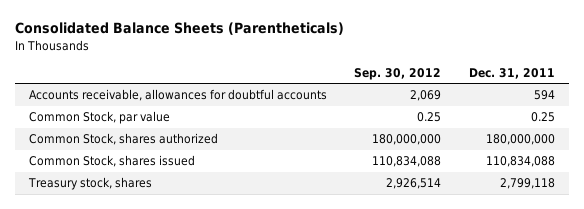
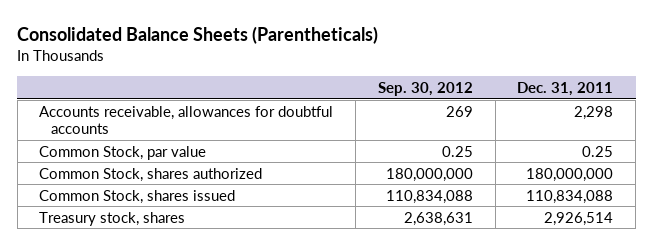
[410,90,442,102] 2,069 -> [445,105,473,117] 269
[534,90,556,101] 594 -> [574,105,614,120] 2,298
[386,178,442,190] 2,926,514 -> [403,211,473,226] 2,638,631
[500,178,556,190] 2,799,118 -> [544,211,614,226] 2,926,514

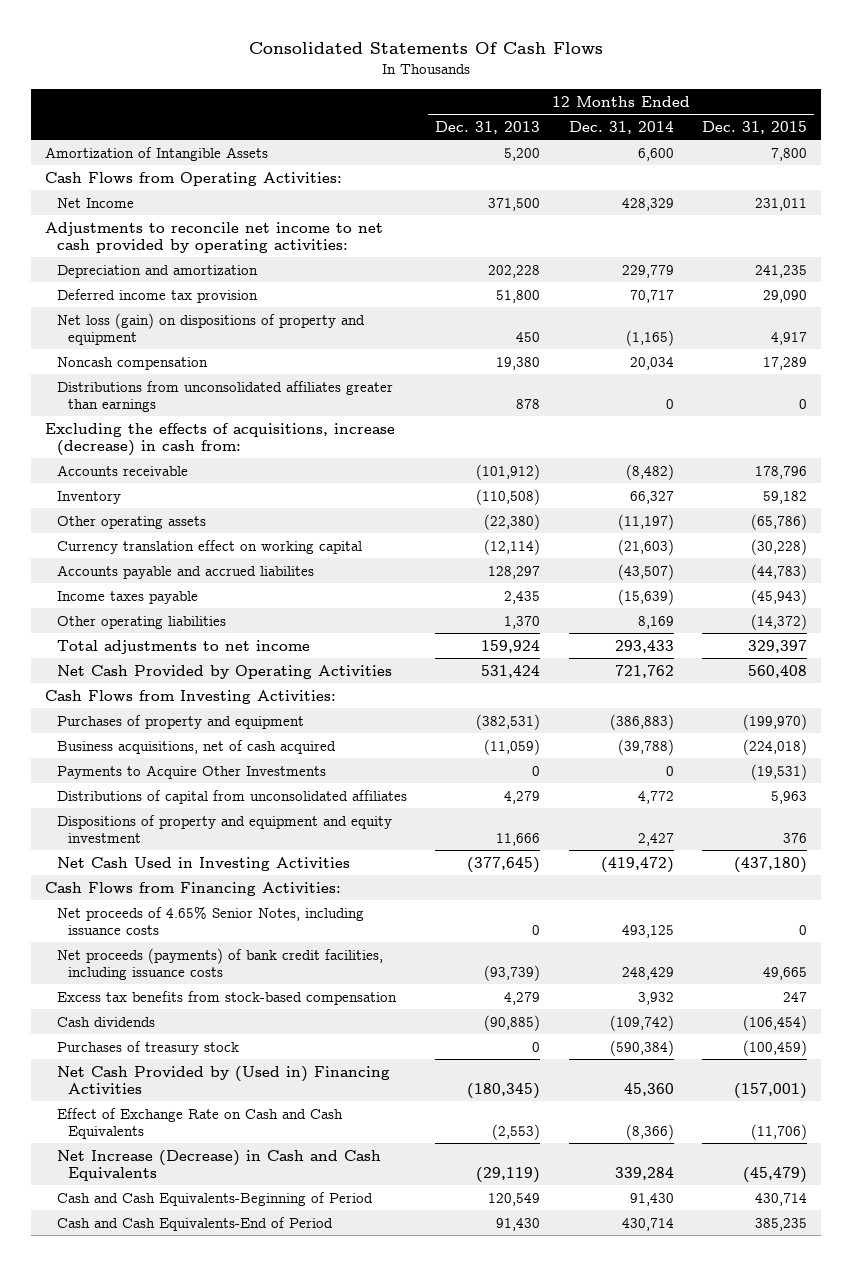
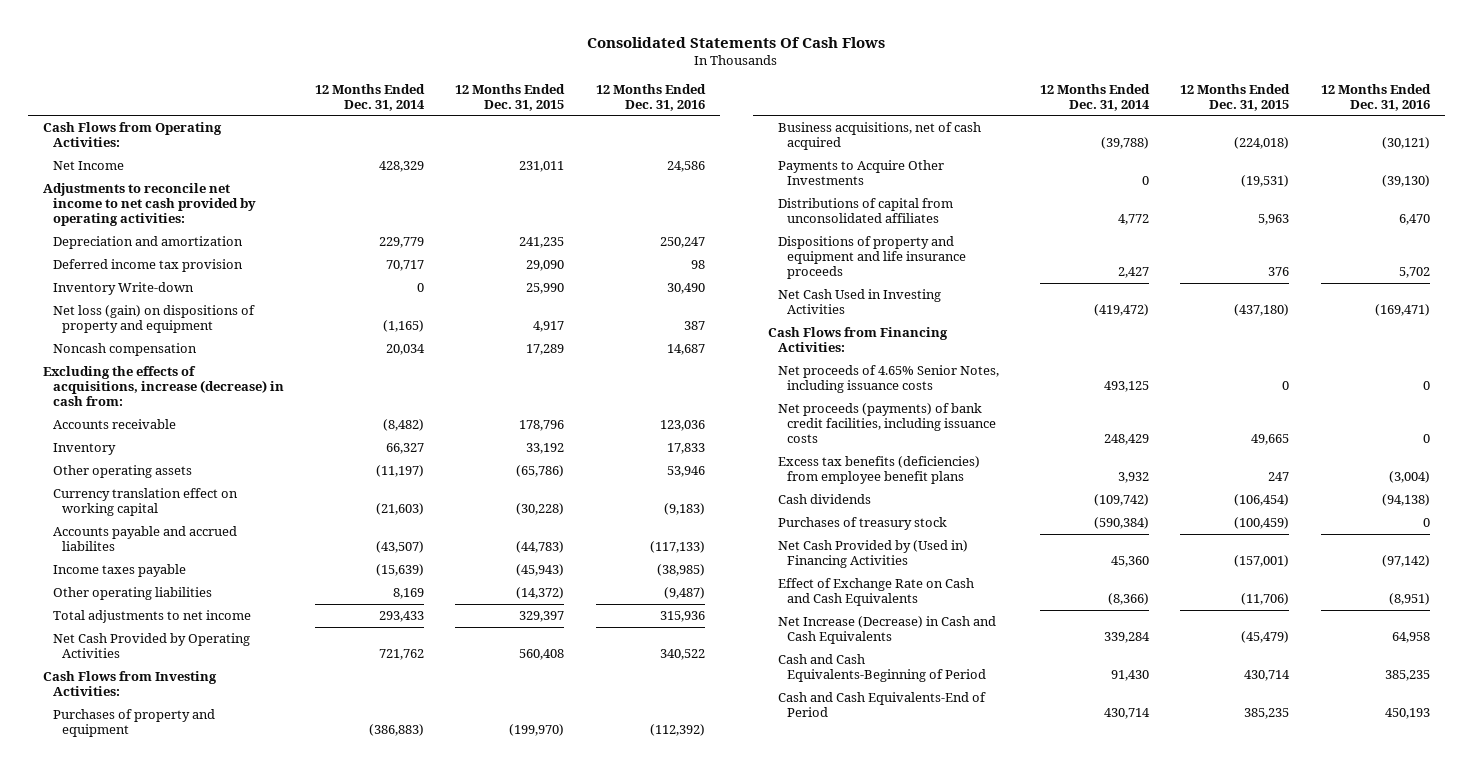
[435,120,541,134] Dec. 31, 2013 -> none
none -> [595,83,706,111] 12 Months Ended Dec. 31, 2016
[45,146,269,161] Amortization of Intangible Assets -> none
none -> [52,281,194,295] Inventory Write-down
[56,380,393,412] Distributions from unconsolidated affiliates greater than earnings -> none
[762,490,807,504] 59,182 -> [526,442,565,454] 33,192
[56,814,392,843] Dispositions of property and equipment and equity investment -> [777,235,967,279] Dispositions of property and equipment and life insurance proceeds
[56,990,397,1005] Excess tax benefits from stock-based compensation -> [777,455,980,484] Excess tax benefits (deficiencies) from employee benefit plans

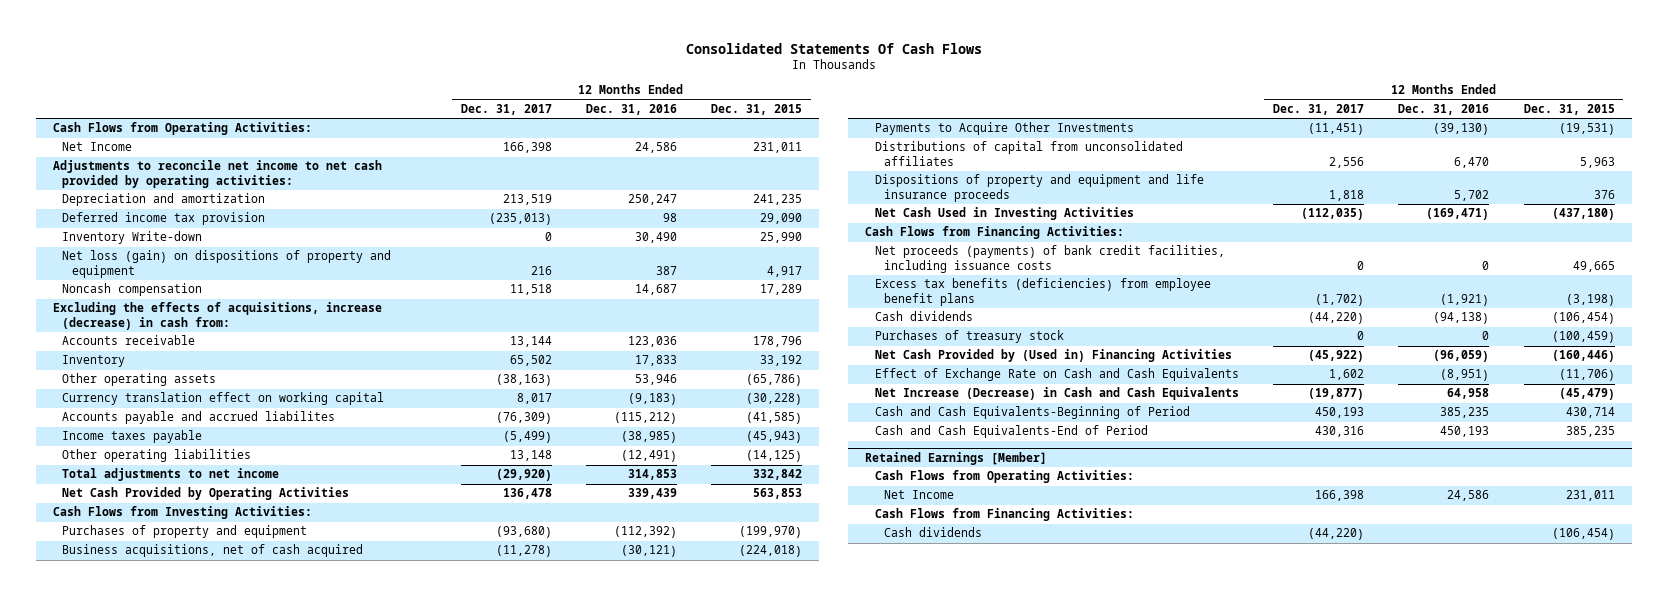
[315,83,426,111] 12 Months Ended Dec. 31, 2014 -> none
none -> [460,104,552,116] Dec. 31, 2017
[516,540,565,553] (44,783) -> [746,412,803,425] (41,585)
[649,540,705,553] (117,133) -> [613,412,677,425] (115,212)
[516,586,565,599] (14,372) -> [746,450,803,463] (14,125)
[663,586,705,599] (9,487) -> [620,450,677,463] (12,491)
[519,610,565,622] 329,397 -> [753,469,803,481] 332,842
[659,610,705,622] 315,936 -> [627,469,677,481] 314,853
[519,648,565,660] 560,408 -> [753,488,803,500] 563,853
[659,648,705,660] 340,522 -> [627,488,677,500] 339,439
[777,364,999,393] Net proceeds of 4.65% Senior Notes, including issuance costs -> none
[1268,471,1290,481] 247 -> [1565,294,1615,307] (3,198)
[1388,470,1430,483] (3,004) -> [1440,294,1490,307] (1,921)
[1234,554,1290,567] (157,001) -> [1551,350,1615,363] (160,446)
[1381,554,1430,567] (97,142) -> [1433,350,1490,363] (96,059)
none -> [865,451,1048,465] Retained Earnings [Member]
none -> [874,470,1134,484] Cash Flows from Operating Activities:
none -> [884,490,955,500] Net Income
none -> [874,508,1134,522] Cash Flows from Financing Activities:
none -> [884,527,983,538] Cash dividends

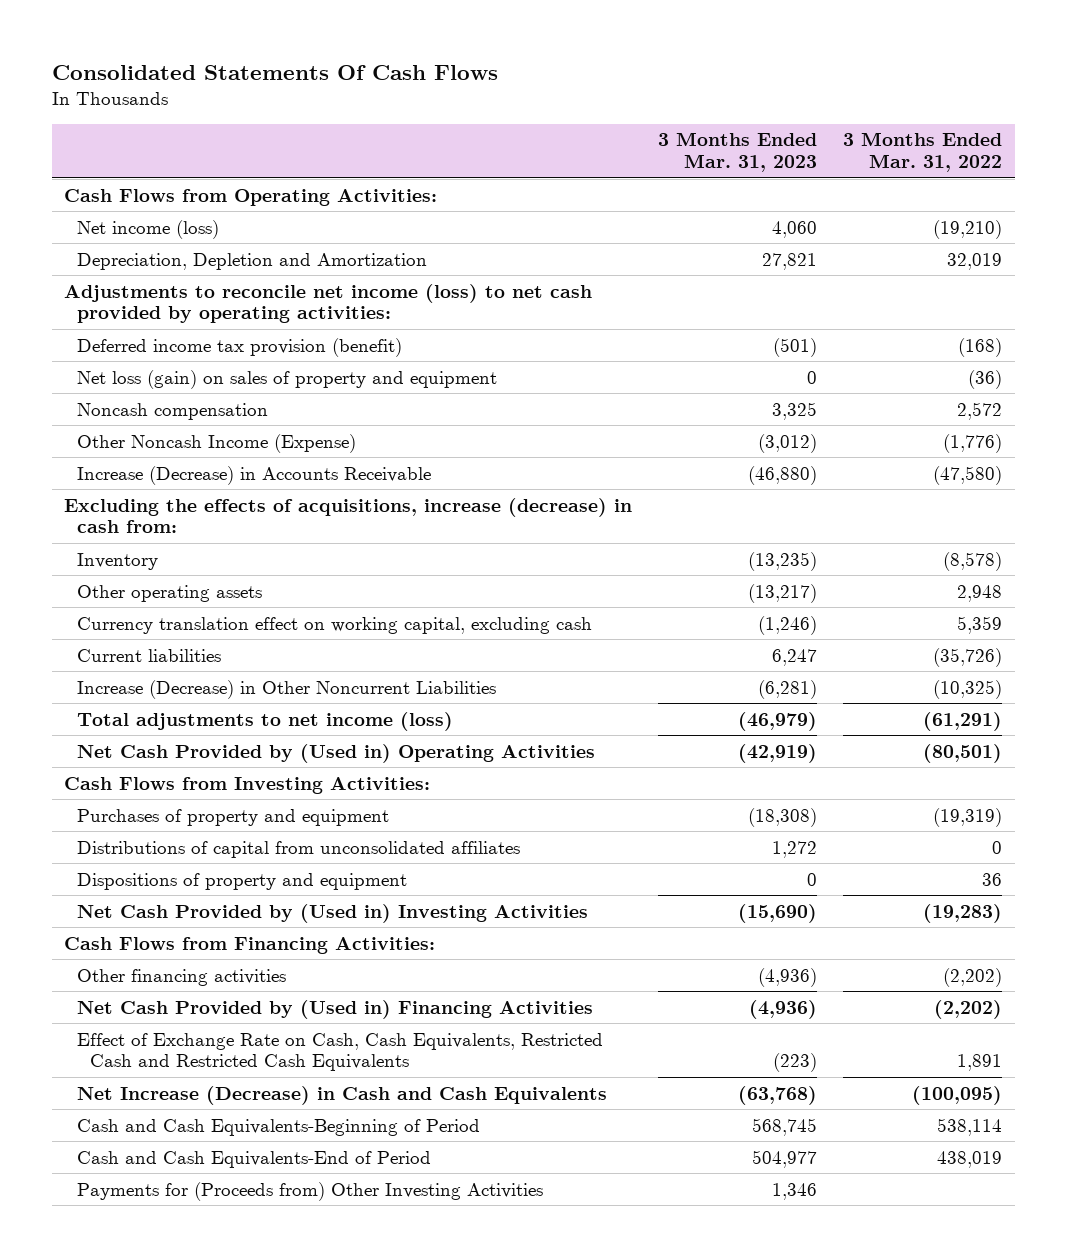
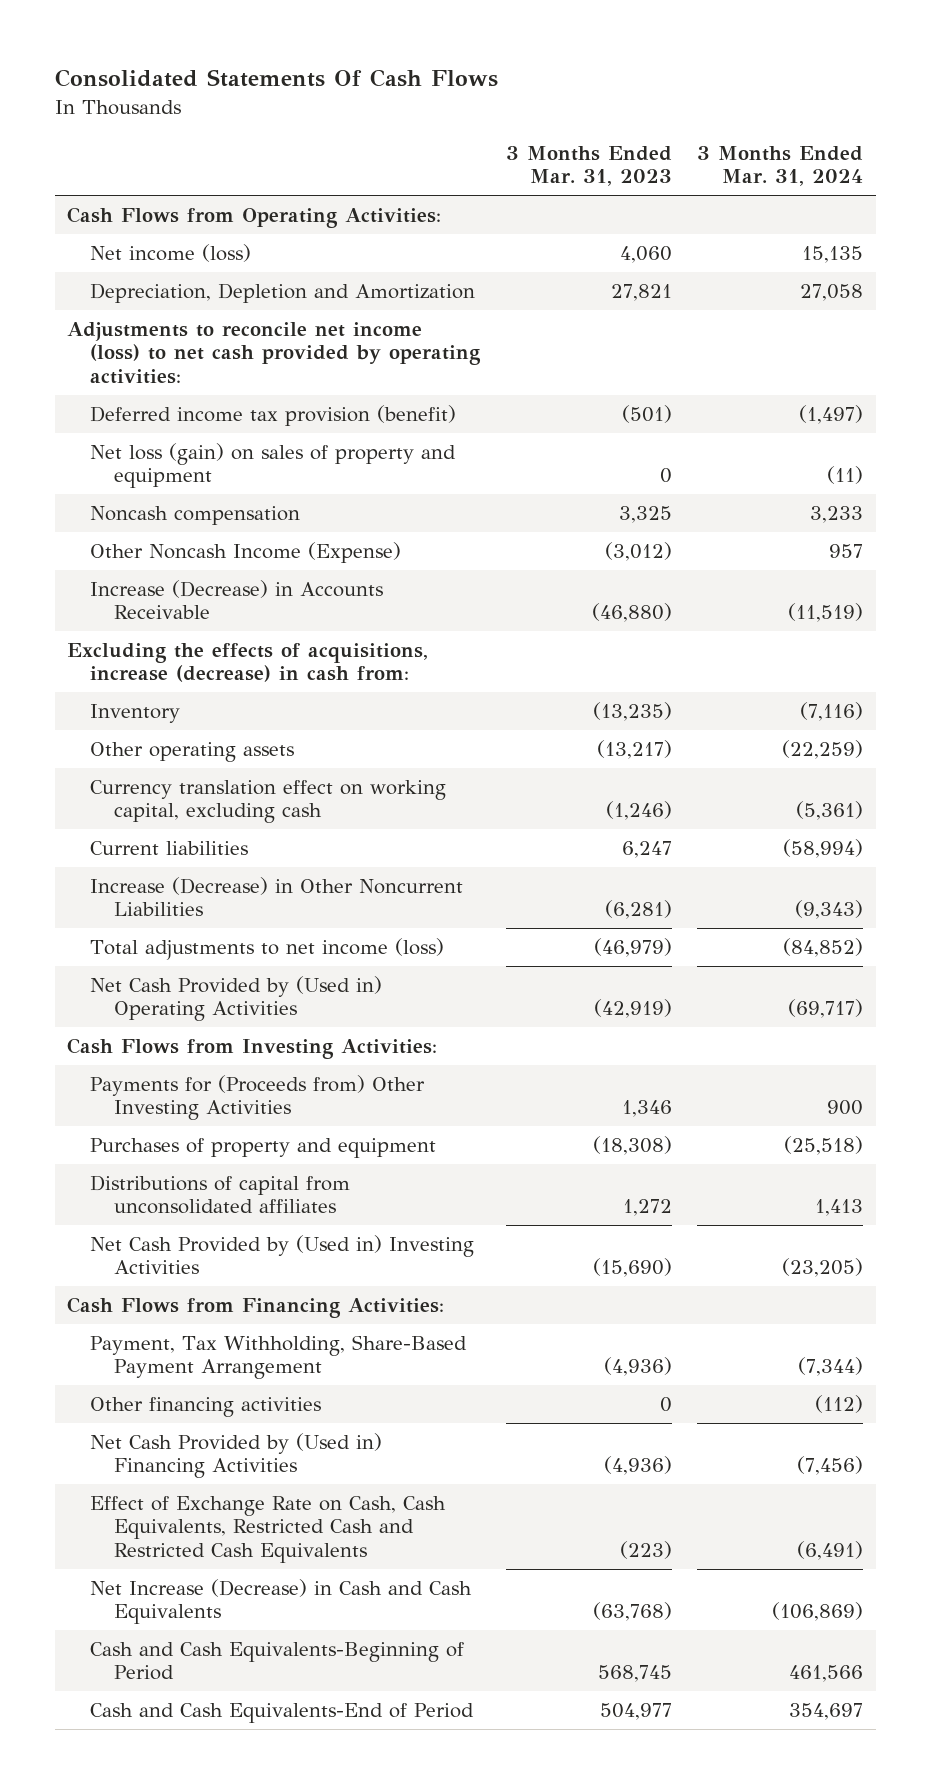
[842,132,1002,173] 3 Months Ended Mar. 31, 2022 -> none
none -> [697,145,864,187] 3 Months Ended Mar. 31, 2024
[77,1181,544,1201] Payments for (Proceeds from) Other Investing Activities -> [90,1074,426,1121] Payments for (Proceeds from) Other Investing Activities
[77,872,408,890] Dispositions of property and equipment -> none
none -> [90,1334,468,1380] Payment, Tax Withholding, Share-Based Payment Arrangement
[758,967,818,987] (4,936) -> [659,1396,672,1412] 0

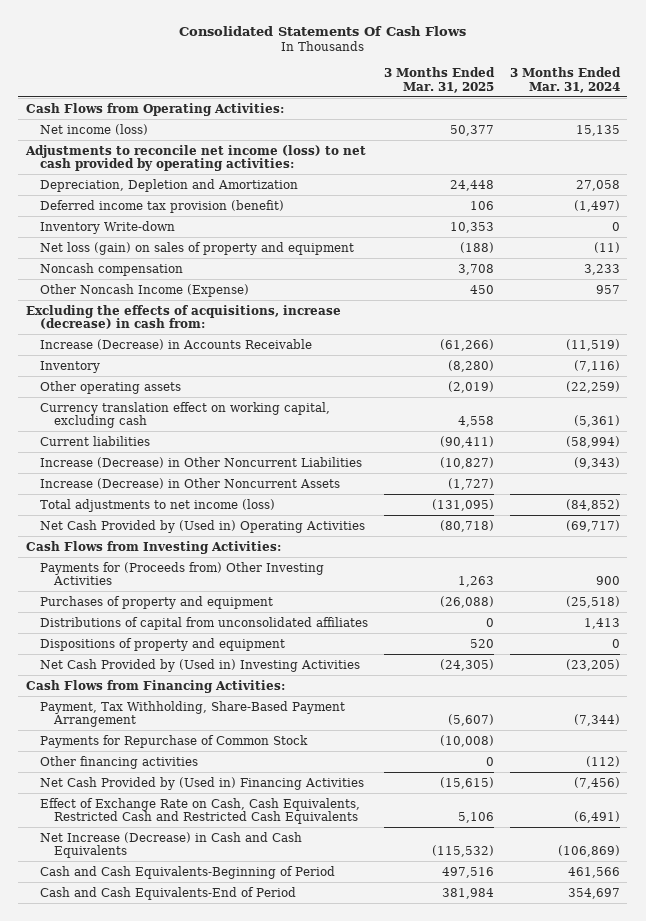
[505,145,672,187] 3 Months Ended Mar. 31, 2023 -> none
none -> [383,67,495,93] 3 Months Ended Mar. 31, 2025
[90,282,476,303] Depreciation, Depletion and Amortization -> [40,178,299,192] Depreciation, Depletion and Amortization
none -> [40,220,176,234] Inventory Write-down
[90,579,384,620] Increase (Decrease) in Accounts Receivable -> [40,338,313,350] Increase (Decrease) in Accounts Receivable
none -> [40,477,341,489] Increase (Decrease) in Other Noncurrent Assets
none -> [40,637,286,651] Dispositions of property and equipment
none -> [40,734,309,748] Payments for Repurchase of Common Stock

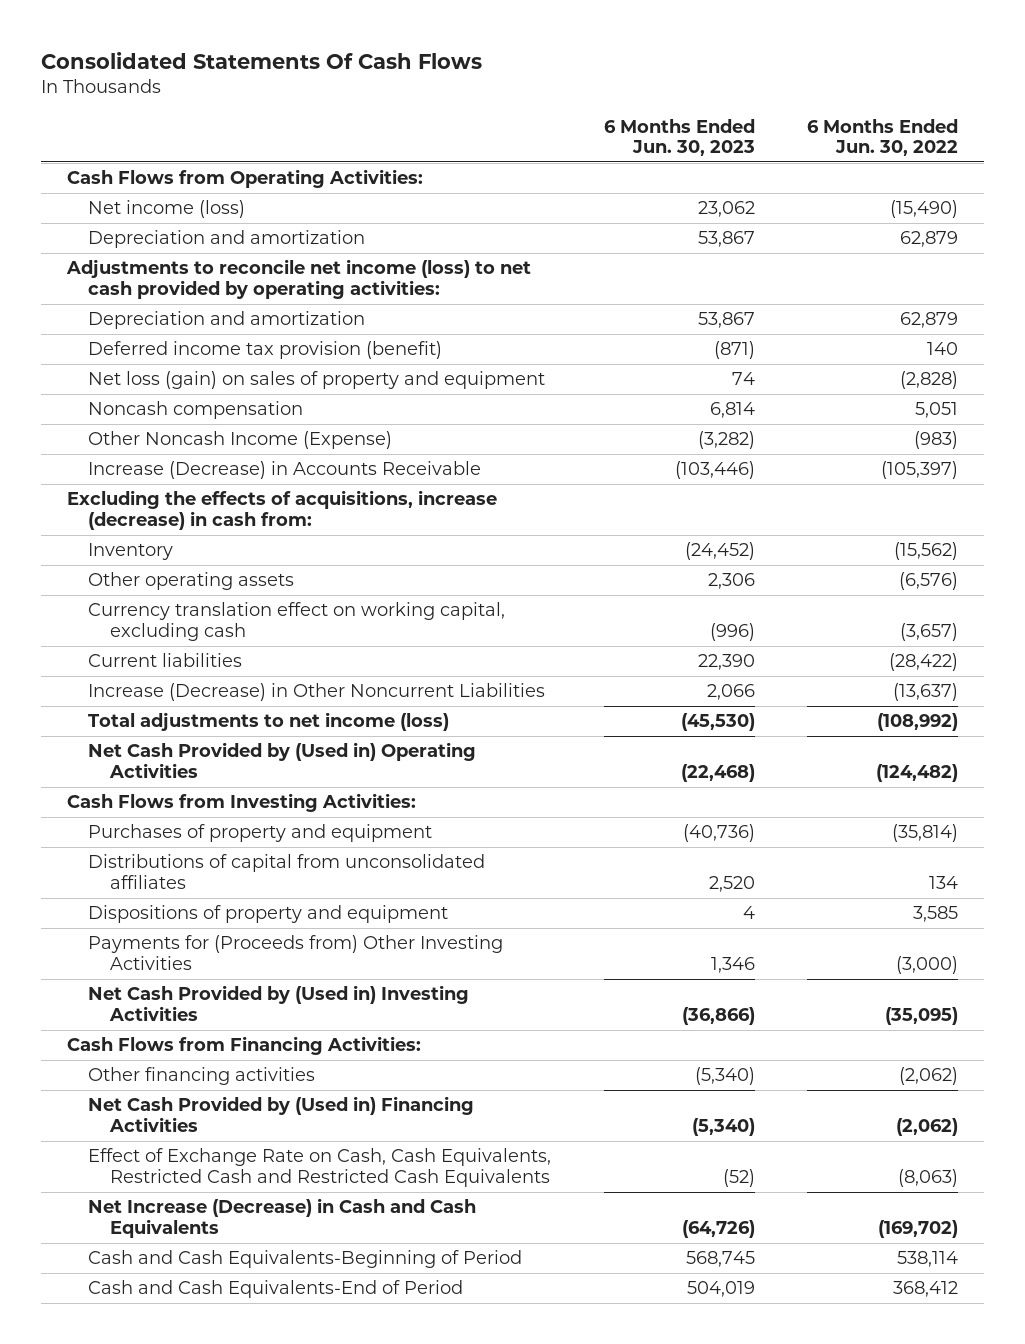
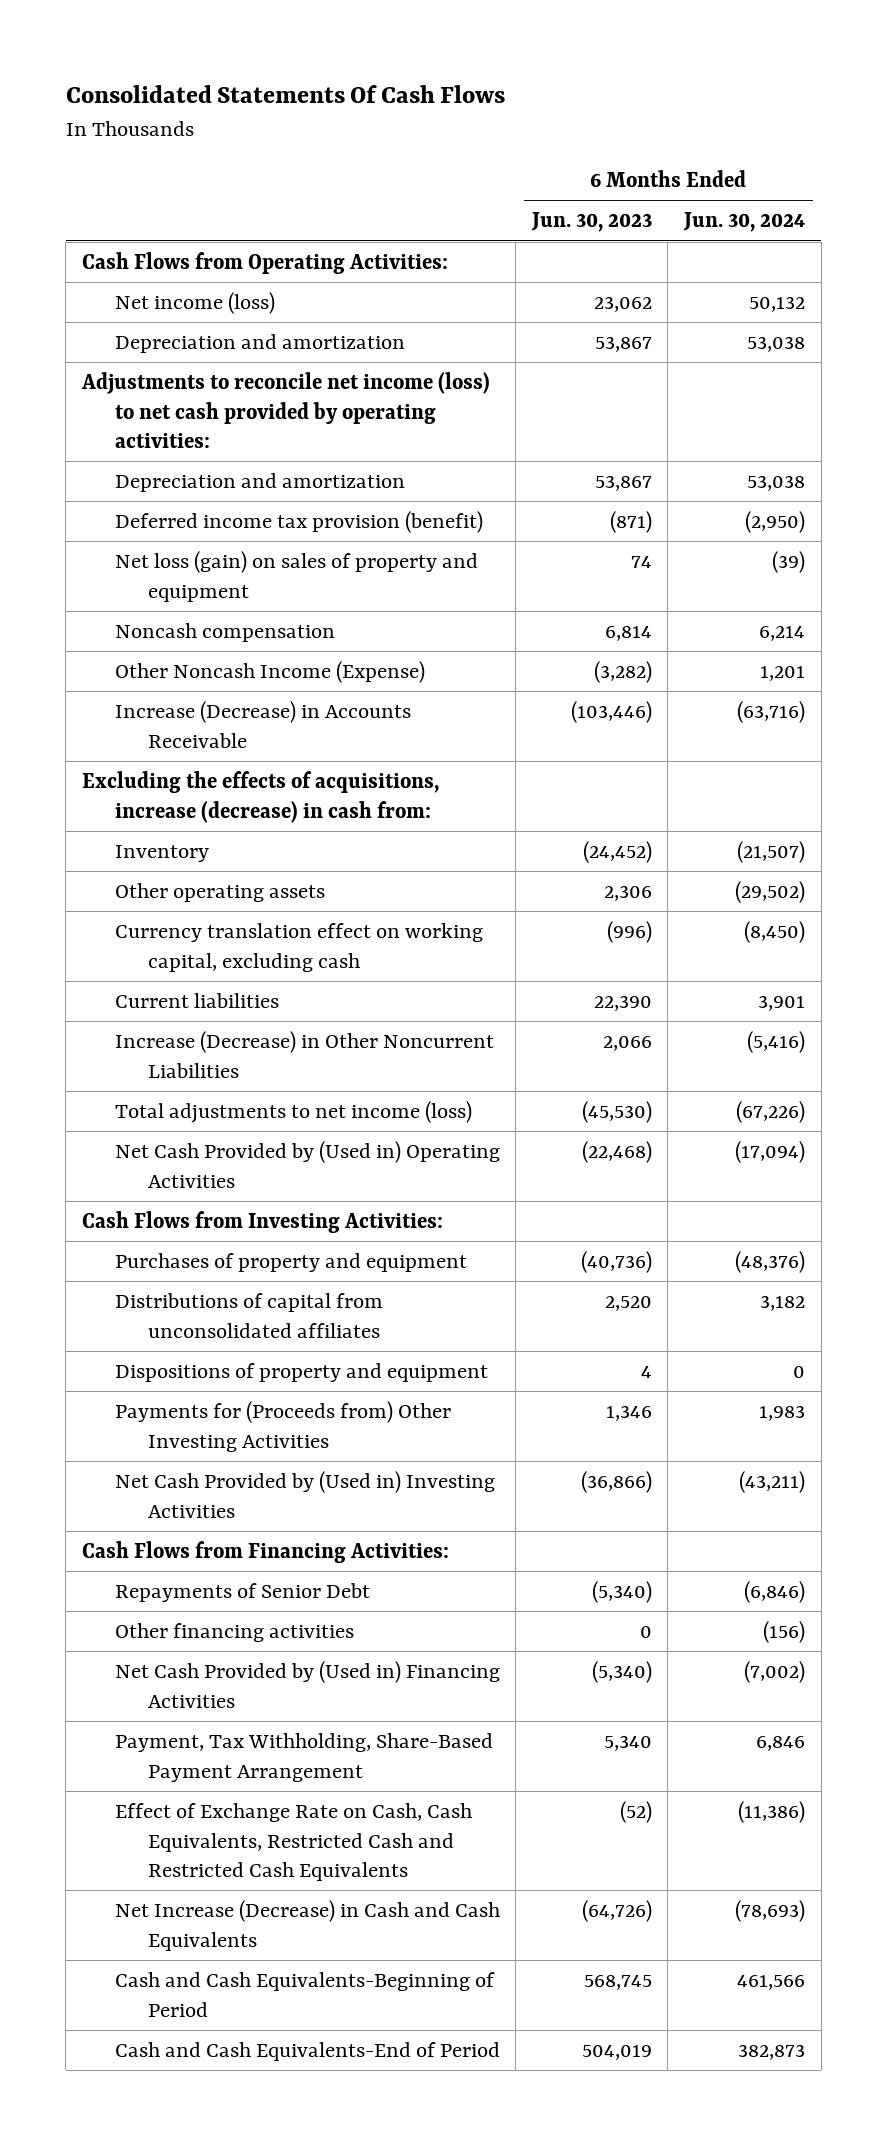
[806,118,958,157] 6 Months Ended Jun. 30, 2022 -> none
none -> [683,212,806,233] Jun. 30, 2024
none -> [114,1583,370,1603] Repayments of Senior Debt
[694,1067,755,1086] (5,340) -> [639,1626,652,1639] 0
none -> [114,1733,493,1782] Payment, Tax Withholding, Share-Based Payment Arrangement

